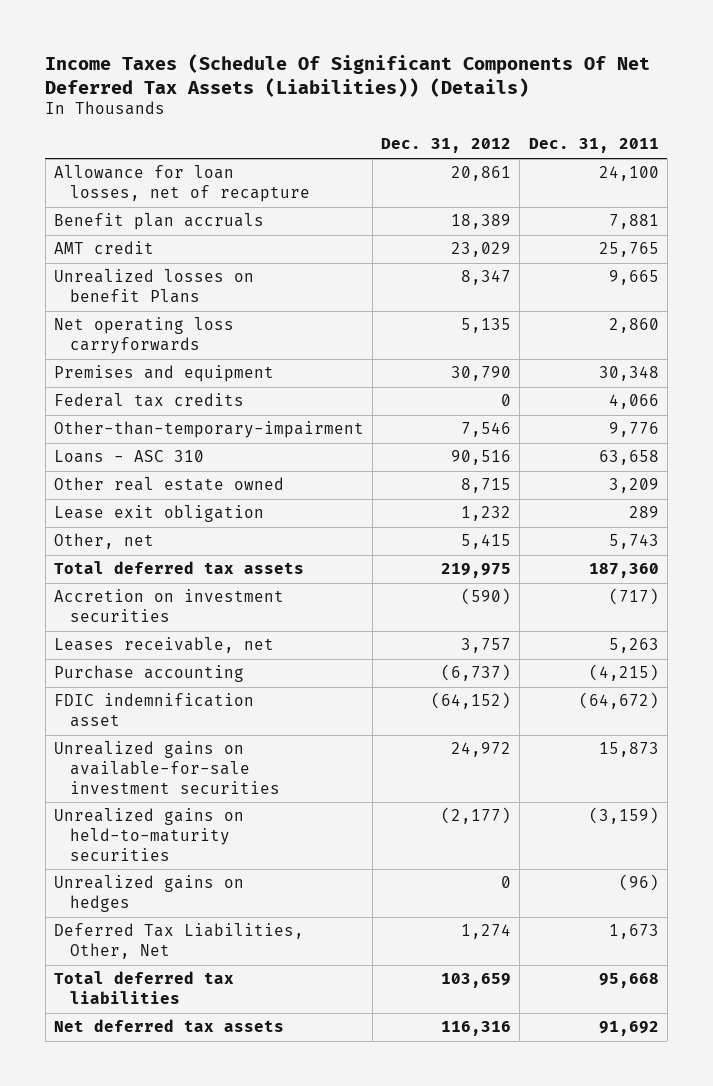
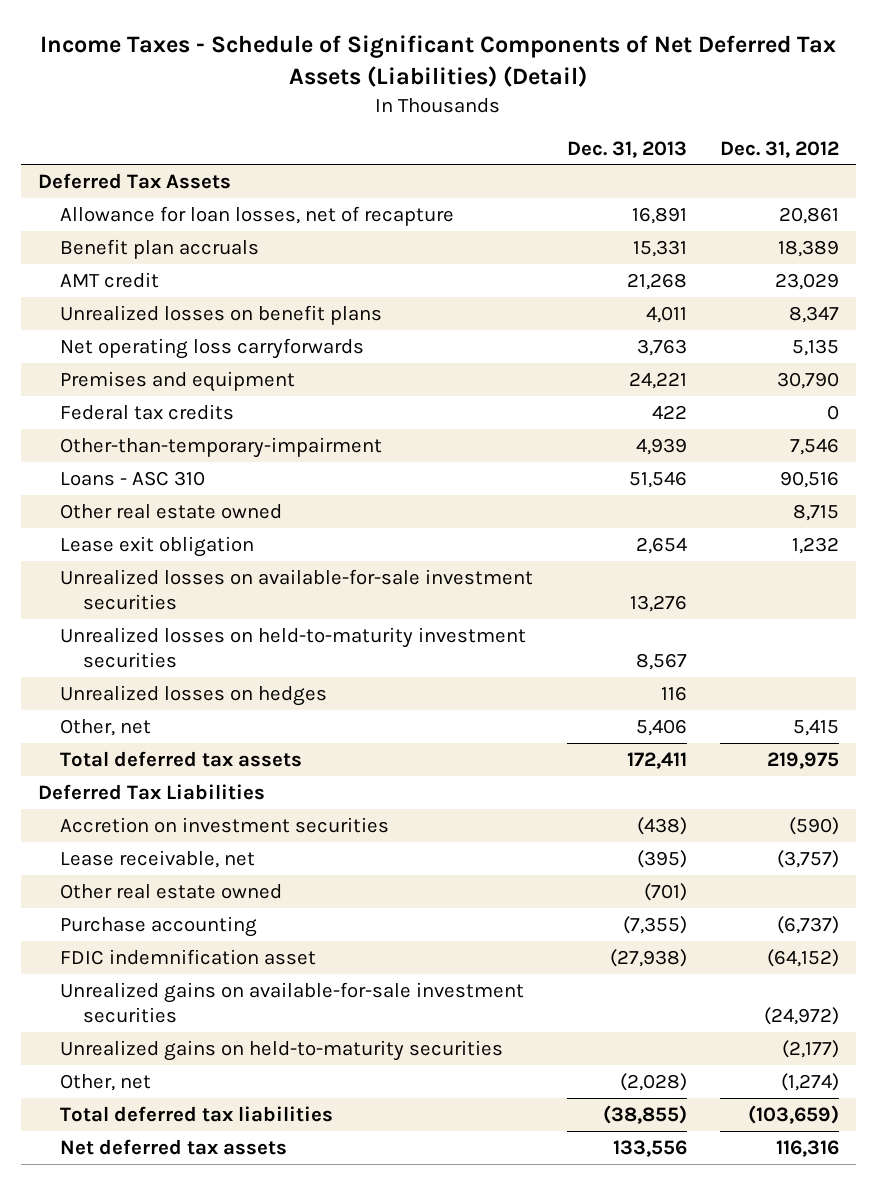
[45,53,651,97] Income Taxes (Schedule Of Significant Components Of Net Deferred Tax Assets (Liabilities)) (Details) -> [40,35,837,88] Income Taxes - Schedule of Significant Components of Net Deferred Tax Assets (Liabilities) (Detail)
[528,138,659,154] Dec. 31, 2011 -> none
none -> [566,140,687,158] Dec. 31, 2013
none -> [37,172,231,189] Deferred Tax Assets
[54,269,255,304] Unrealized losses on benefit Plans -> [60,304,383,325] Unrealized losses on benefit plans
none -> [60,568,534,611] Unrealized losses on available-for-sale investment securities
none -> [60,626,527,669] Unrealized losses on held-to-maturity investment securities
none -> [60,684,328,706] Unrealized losses on hedges
none -> [37,783,265,800] Deferred Tax Liabilities
[54,637,275,654] Leases receivable, net -> [60,849,256,868] Lease receivable, net
[461,638,512,654] 3,757 -> [776,849,839,868] (3,757)
none -> [60,883,283,899] Other real estate owned
[451,742,512,758] 24,972 -> [763,1007,839,1026] (24,972)
[54,875,245,913] Unrealized gains on hedges -> none
[54,923,305,960] Deferred Tax Liabilities, Other, Net -> [60,1073,152,1091] Other, net
[461,924,512,940] 1,274 -> [780,1072,839,1091] (1,274)
[441,973,512,989] 103,659 -> [747,1104,839,1124] (103,659)

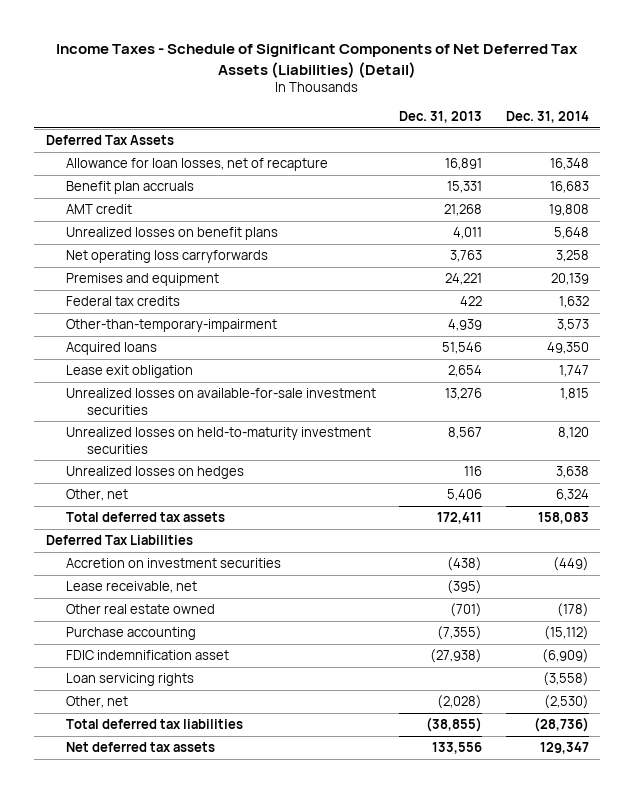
[719,140,839,158] Dec. 31, 2012 -> none
none -> [505,111,589,124] Dec. 31, 2014
[60,503,283,519] Other real estate owned -> none
[60,470,206,486] Loans - ASC 310 -> [66,342,158,356] Acquired loans
[60,981,525,1024] Unrealized gains on available-for-sale investment securities -> none
[60,1039,504,1061] Unrealized gains on held-to-maturity securities -> none
none -> [66,673,195,687] Loan servicing rights

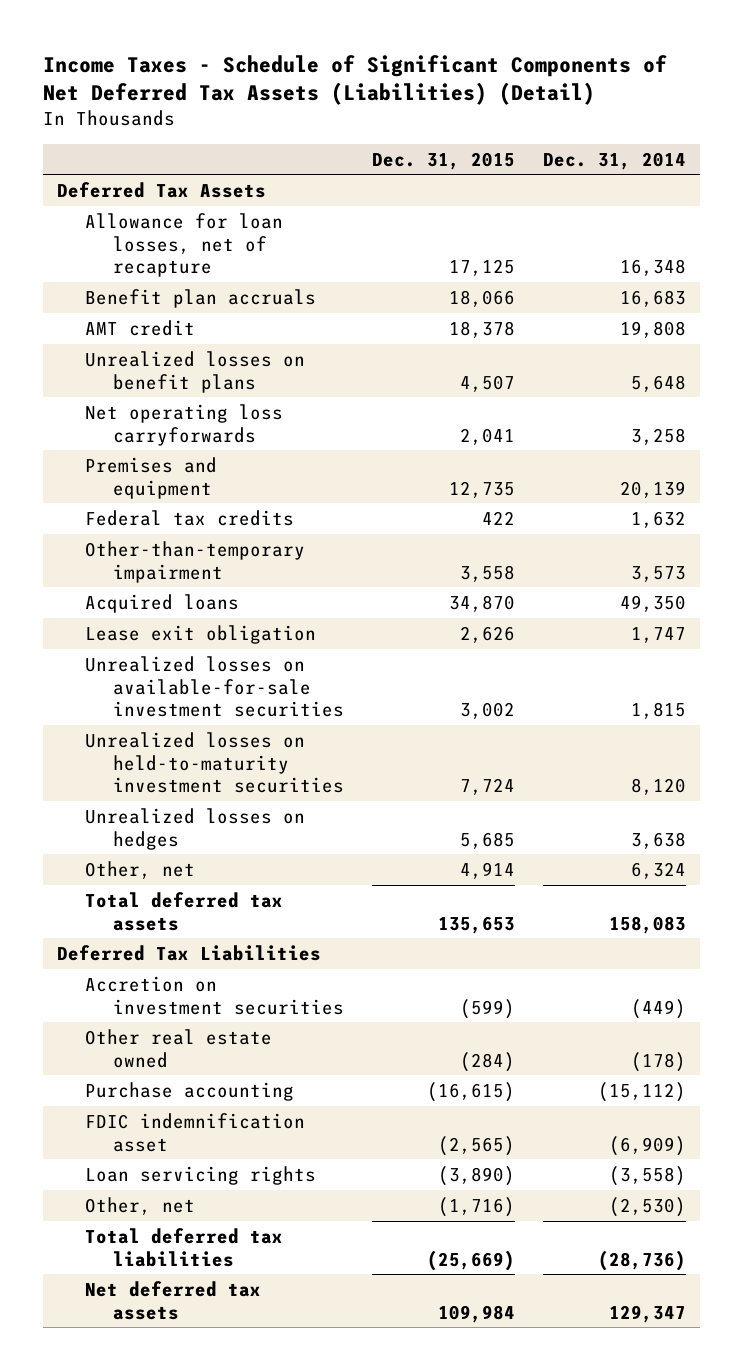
[399,111,483,124] Dec. 31, 2013 -> none
none -> [371,151,515,170] Dec. 31, 2015
[66,319,278,333] Other-than-temporary-impairment -> [84,540,305,583] Other-than-temporary impairment
[66,581,198,594] Lease receivable, net -> none

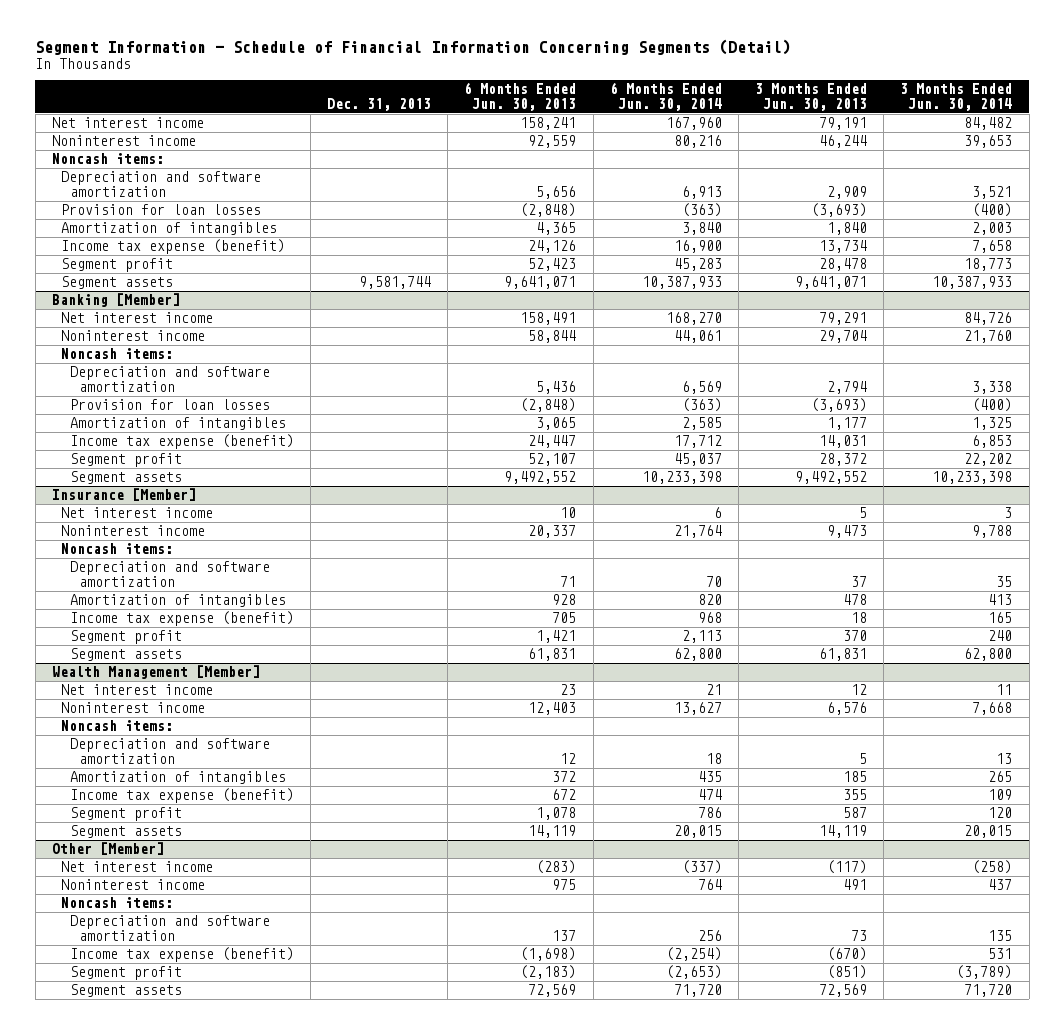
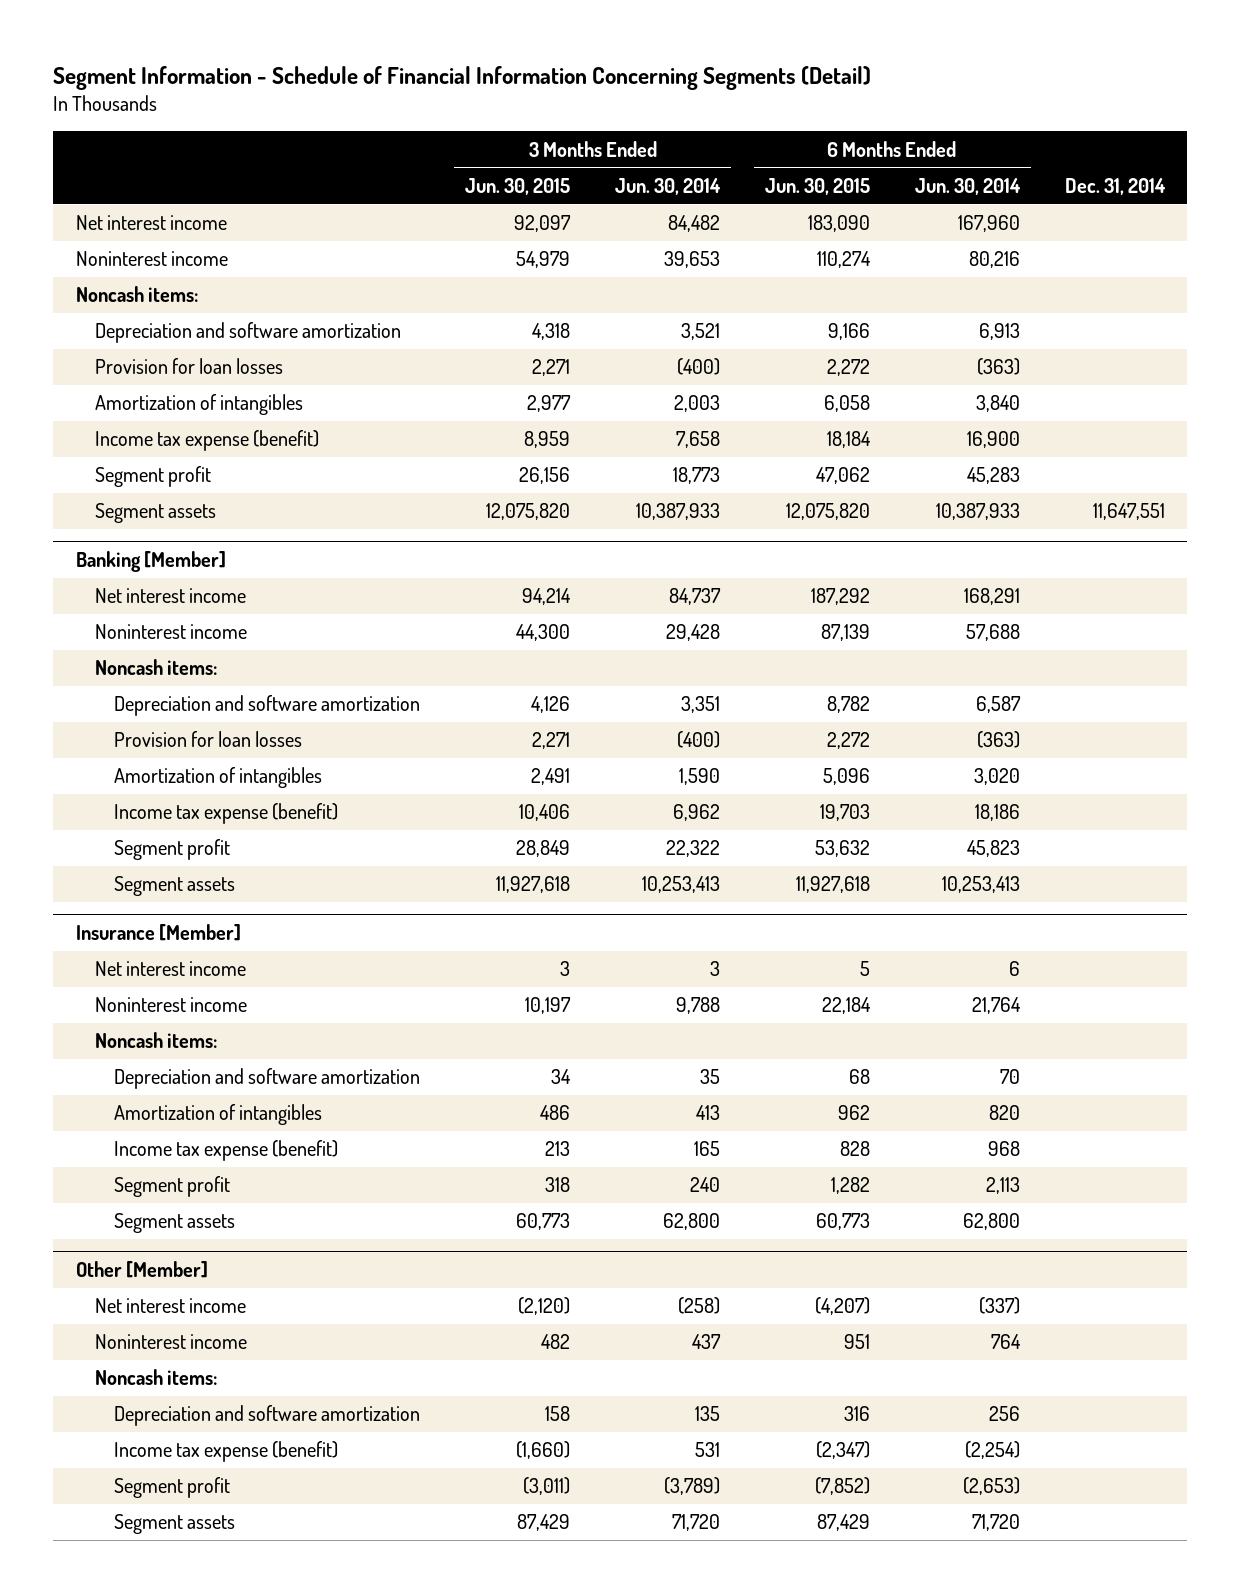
[327,97,432,111] Dec. 31, 2013 -> none
[464,82,577,111] 6 Months Ended Jun. 30, 2013 -> none
[755,83,868,111] 3 Months Ended Jun. 30, 2013 -> none
none -> [465,178,571,196] Jun. 30, 2015
none -> [764,178,870,196] Jun. 30, 2015
none -> [1064,178,1166,196] Dec. 31, 2014
[665,312,722,326] 168,270 -> [963,588,1020,606] 168,291
[964,312,1013,326] 84,726 -> [669,588,722,606] 84,737
[673,330,722,344] 44,061 -> [965,624,1020,642] 57,688
[964,330,1013,344] 21,760 -> [666,624,721,642] 29,428
[681,380,722,394] 6,569 -> [975,696,1021,714] 6,587
[972,380,1013,394] 3,338 -> [681,696,721,714] 3,351
[681,417,722,431] 2,585 -> [973,768,1020,786] 3,020
[972,417,1013,431] 1,325 -> [679,768,721,786] 1,590
[673,435,722,449] 17,712 -> [974,804,1020,822] 18,186
[972,435,1013,449] 6,853 -> [673,804,721,822] 6,962
[673,453,722,467] 45,037 -> [966,840,1020,858] 45,823
[964,453,1013,467] 22,202 -> [666,840,721,858] 22,322
[641,471,722,485] 10,233,398 -> [941,876,1020,894] 10,253,413
[932,471,1013,485] 10,233,398 -> [642,876,721,894] 10,253,413
[51,665,260,680] Wealth Management [Member] -> none
[60,684,213,696] Net interest income -> none
[60,702,205,714] Noninterest income -> none
[60,720,173,732] Noncash items: -> none
[69,738,270,764] Depreciation and software amortization -> none
[69,771,286,785] Amortization of intangibles -> none
[69,788,294,804] Income tax expense (benefit) -> none
[69,807,182,822] Segment profit -> none
[69,825,182,839] Segment assets -> none

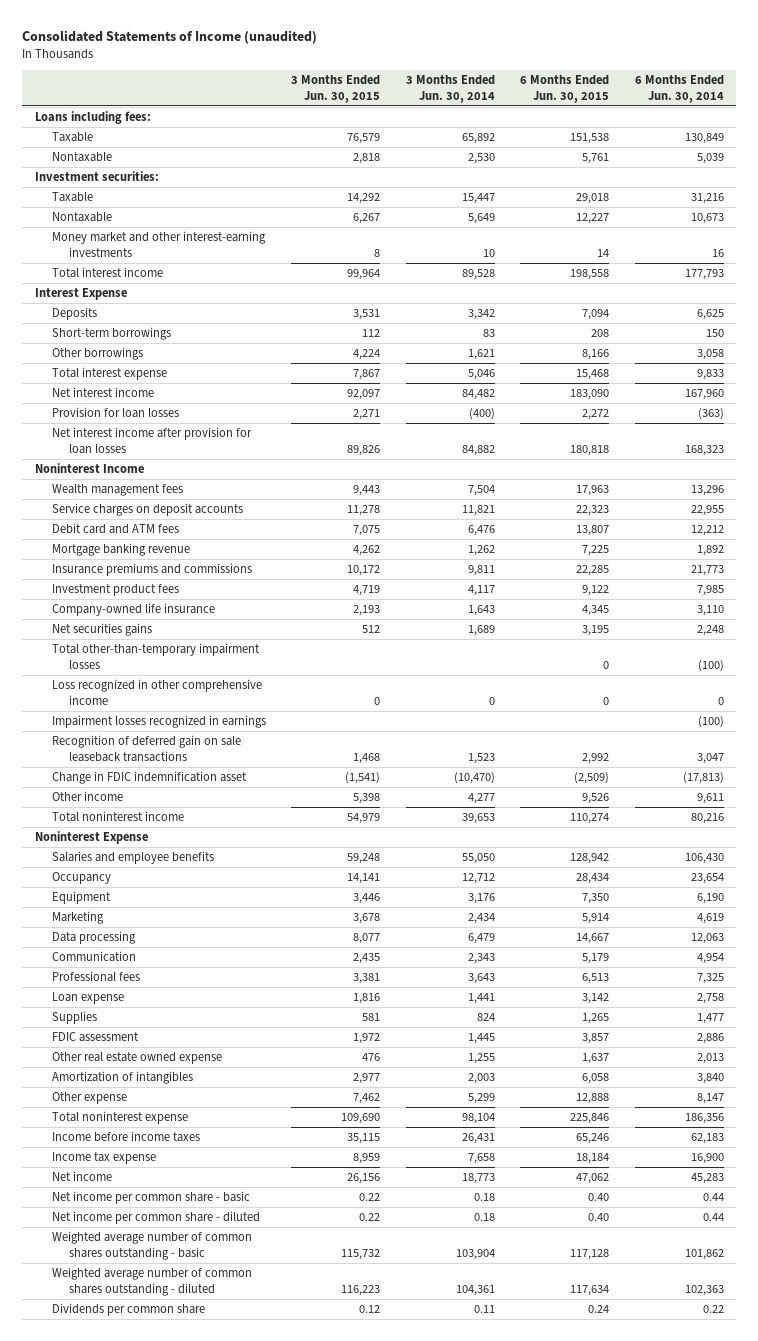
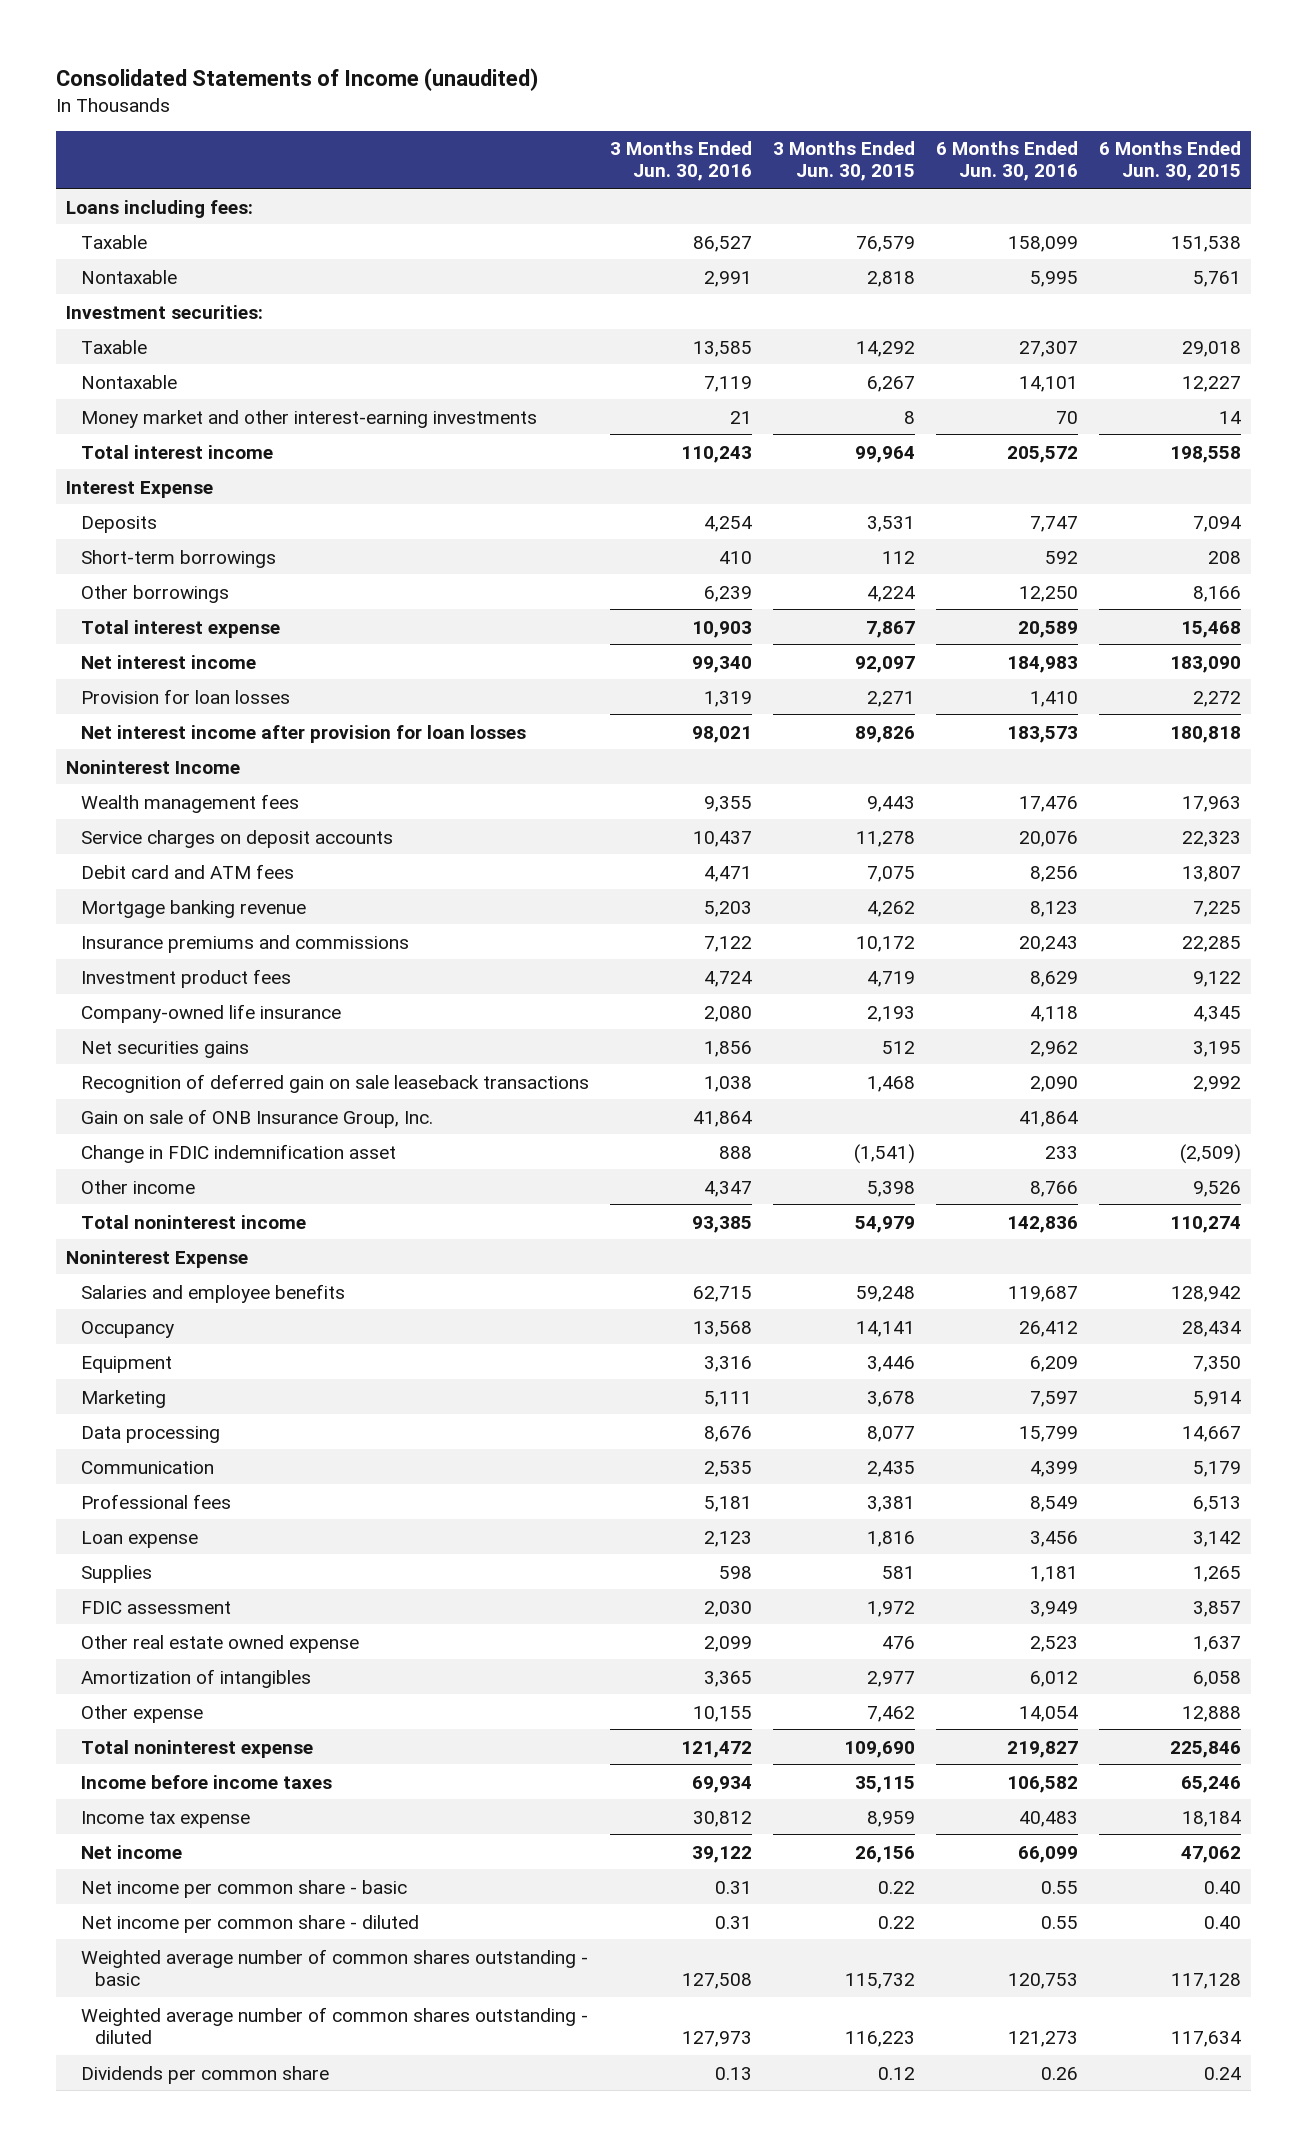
[405,75,495,103] 3 Months Ended Jun. 30, 2014 -> none
[634,75,724,103] 6 Months Ended Jun. 30, 2014 -> none
none -> [609,141,752,182] 3 Months Ended Jun. 30, 2016
none -> [935,141,1078,182] 6 Months Ended Jun. 30, 2016
[51,643,260,669] Total other-than-temporary impairment losses -> none
[51,679,262,705] Loss recognized in other comprehensive income -> none
[51,715,266,729] Impairment losses recognized in earnings -> none
none -> [80,1108,433,1128] Gain on sale of ONB Insurance Group, Inc.

